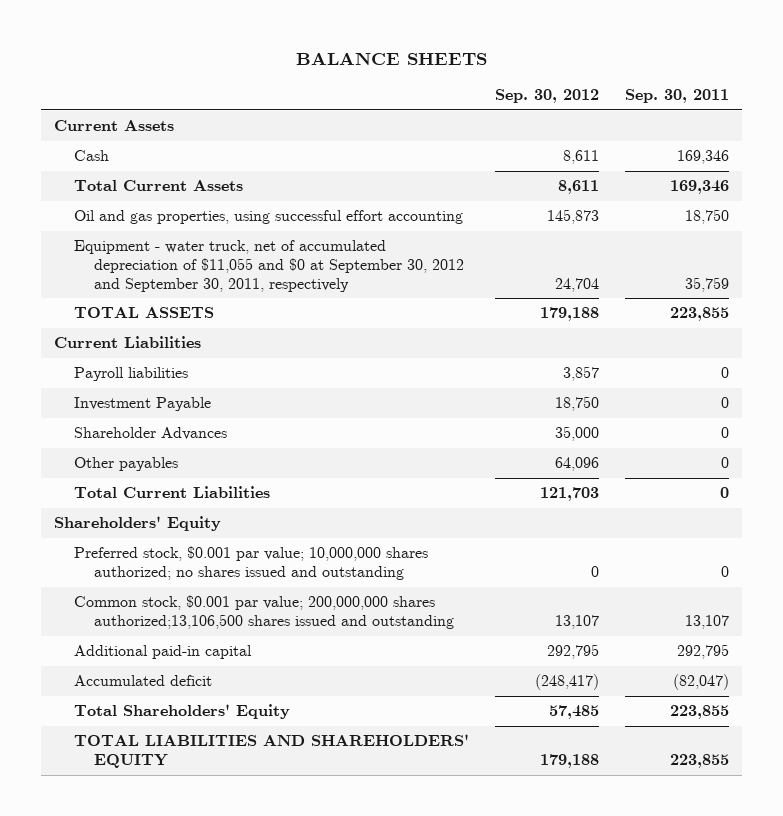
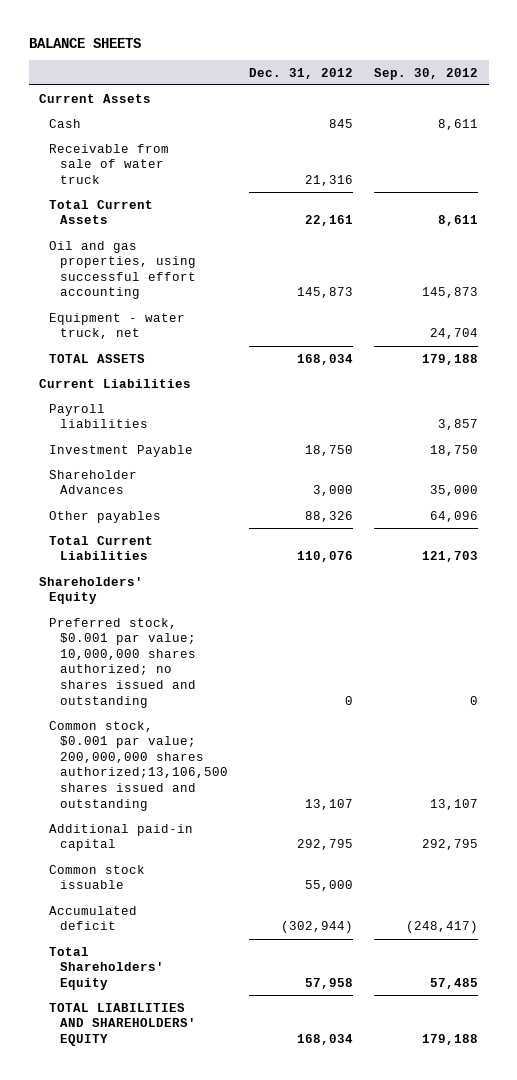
[625,89,730,104] Sep. 30, 2011 -> none
none -> [249,67,354,79] Dec. 31, 2012
none -> [49,143,170,184] Receivable from sale of water truck
[74,240,465,292] Equipment - water truck, net of accumulated depreciation of $11,055 and $0 at September 30, 2012 and September 30, 2011, respectively -> [49,312,186,340] Equipment - water truck, net
none -> [49,864,146,890] Common stock issuable

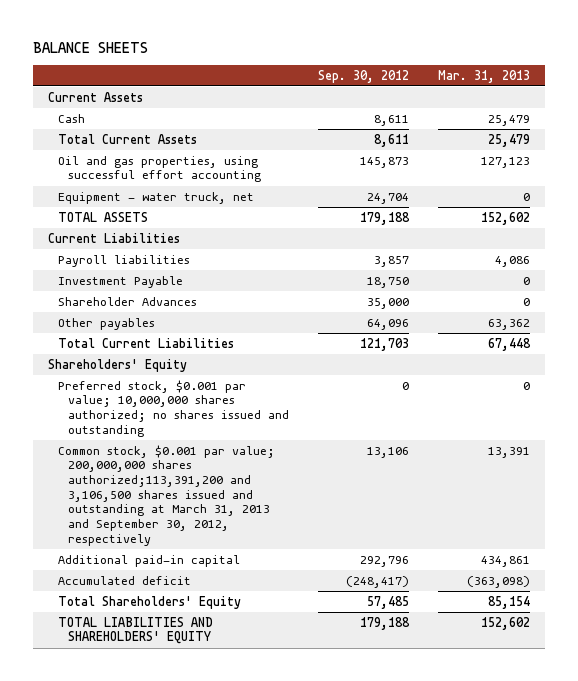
[249,67,354,79] Dec. 31, 2012 -> none
none -> [438,69,531,83] Mar. 31, 2013
[49,143,170,184] Receivable from sale of water truck -> none
[49,864,146,890] Common stock issuable -> none
[49,720,228,811] Common stock, $0.001 par value; 200,000,000 shares authorized;13,106,500 shares issued and outstanding -> [57,444,275,546] Common stock, $0.001 par value; 200,000,000 shares authorized;113,391,200 and 3,106,500 shares issued and outstanding at March 31, 2013 and September 30, 2012, respectively
[430,798,479,810] 13,107 -> [367,446,410,458] 13,106
[422,839,479,851] 292,795 -> [360,555,410,567] 292,796

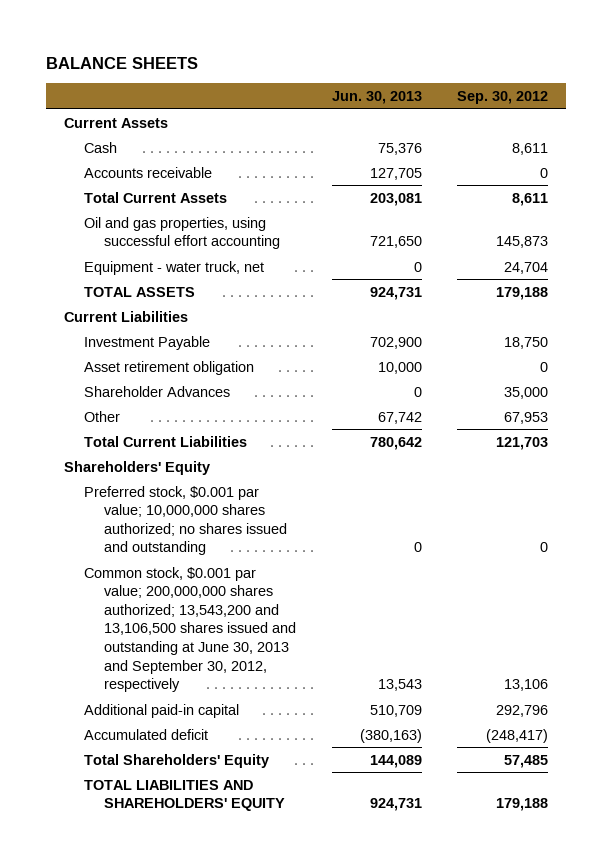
[438,69,531,83] Mar. 31, 2013 -> none
none -> [331,91,422,105] Jun. 30, 2013
none -> [83,166,212,178] Accounts receivable
[57,254,190,267] Payroll liabilities -> none
none -> [83,360,254,375] Asset retirement obligation
[57,317,155,330] Other payables -> [83,410,120,422] Other
[367,318,410,330] 64,096 -> [504,411,549,424] 67,953
[57,444,275,546] Common stock, $0.001 par value; 200,000,000 shares authorized;113,391,200 and 3,106,500 shares issued and outstanding at March 31, 2013 and September 30, 2012, respectively -> [83,566,296,693] Common stock, $0.001 par value; 200,000,000 shares authorized; 13,543,200 and 13,106,500 shares issued and outstanding at June 30, 2013 and September 30, 2012, respectively

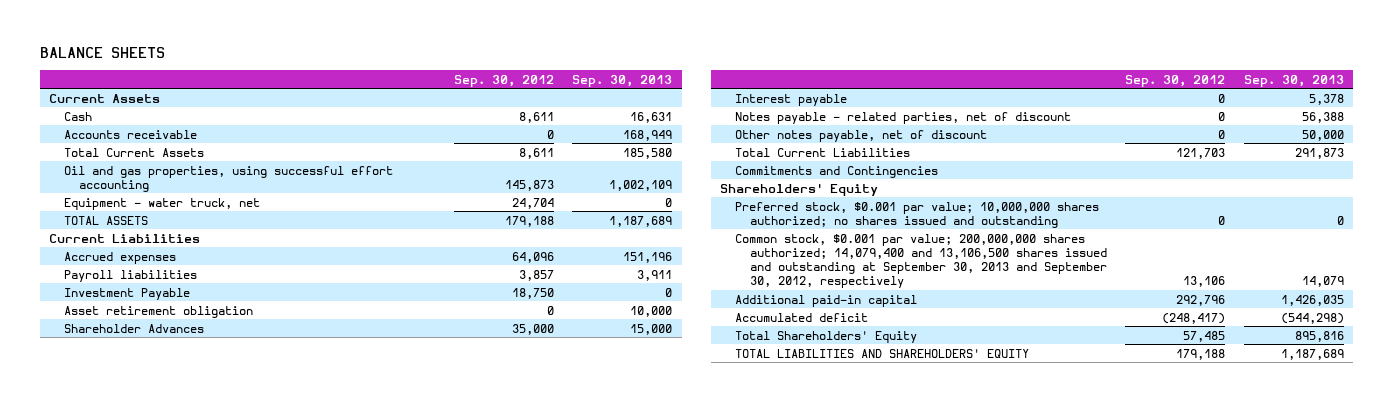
[331,91,422,105] Jun. 30, 2013 -> none
none -> [572,74,673,87] Sep. 30, 2013
none -> [63,251,176,264] Accrued expenses
none -> [63,269,197,282] Payroll liabilities
[83,410,120,422] Other -> none
none -> [735,93,848,106] Interest payable
none -> [735,111,1072,124] Notes payable - related parties, net of discount
none -> [735,129,988,142] Other notes payable, net of discount
none -> [735,165,939,178] Commitments and Contingencies
[83,566,296,693] Common stock, $0.001 par value; 200,000,000 shares authorized; 13,543,200 and 13,106,500 shares issued and outstanding at June 30, 2013 and September 30, 2012, respectively -> [735,233,1108,289] Common stock, $0.001 par value; 200,000,000 shares authorized; 14,079,400 and 13,106,500 shares issued and outstanding at September 30, 2013 and September 30, 2012, respectively

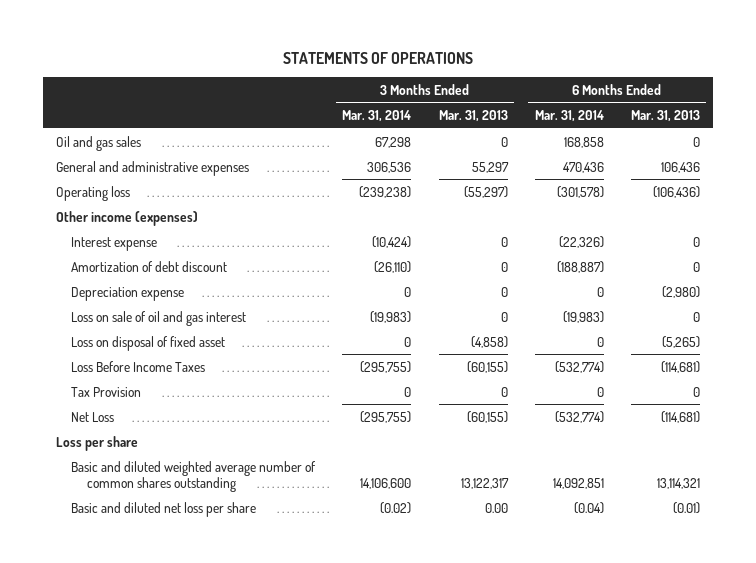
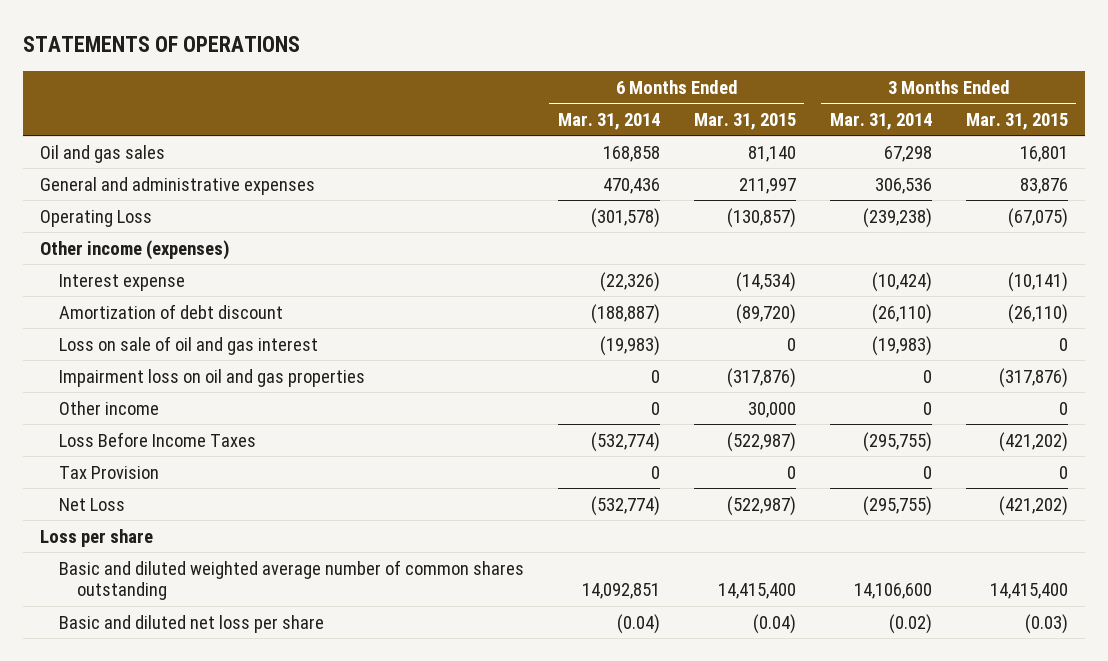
[438,109,508,122] Mar. 31, 2013 -> none
[630,109,700,122] Mar. 31, 2013 -> none
none -> [693,112,796,130] Mar. 31, 2015
none -> [965,112,1068,130] Mar. 31, 2015
[56,185,131,201] Operating loss -> [40,209,153,227] Operating Loss
[71,286,185,301] Depreciation expense -> none
[71,335,226,351] Loss on disposal of fixed asset -> none
none -> [58,368,365,387] Impairment loss on oil and gas properties
none -> [58,400,159,415] Other income

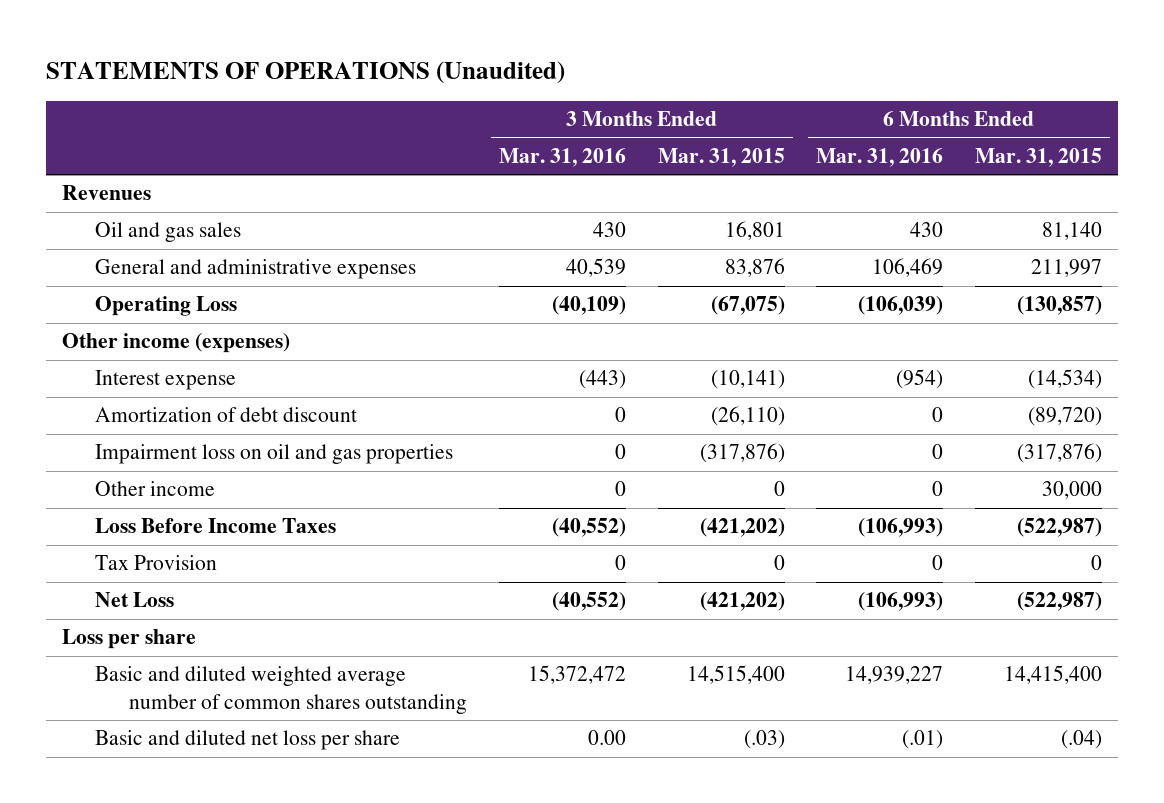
[23,36,301,53] STATEMENTS OF OPERATIONS -> [45,61,565,85] STATEMENTS OF OPERATIONS (Unaudited)
[557,112,660,130] Mar. 31, 2014 -> none
[829,112,932,130] Mar. 31, 2014 -> none
none -> [498,147,626,167] Mar. 31, 2016
none -> [816,147,944,167] Mar. 31, 2016
none -> [61,185,151,201] Revenues
[58,335,318,355] Loss on sale of oil and gas interest -> none
[989,583,1068,600] 14,415,400 -> [686,665,785,685] 14,515,400
[752,613,796,634] (0.04) -> [1061,730,1103,750] (.04)
[1024,613,1068,634] (0.03) -> [743,730,785,750] (.03)

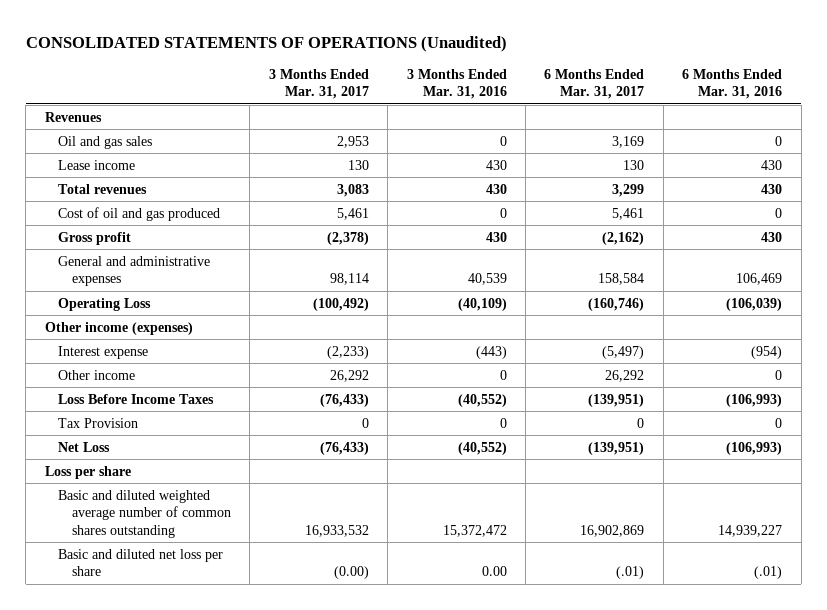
[45,61,565,85] STATEMENTS OF OPERATIONS (Unaudited) -> [25,35,507,52] CONSOLIDATED STATEMENTS OF OPERATIONS (Unaudited)
[657,147,785,167] Mar. 31, 2015 -> none
[975,147,1103,167] Mar. 31, 2015 -> none
none -> [268,68,369,100] 3 Months Ended Mar. 31, 2017
none -> [544,68,645,100] 6 Months Ended Mar. 31, 2017
[592,222,626,238] 430 -> [499,135,507,146] 0
[910,222,944,238] 430 -> [775,135,783,146] 0
none -> [58,159,136,170] Lease income
none -> [58,183,148,194] Total revenues
none -> [58,206,221,221] Cost of oil and gas produced
none -> [58,231,132,245] Gross profit
[95,407,358,423] Amortization of debt discount -> none
[95,444,454,465] Impairment loss on oil and gas properties -> none

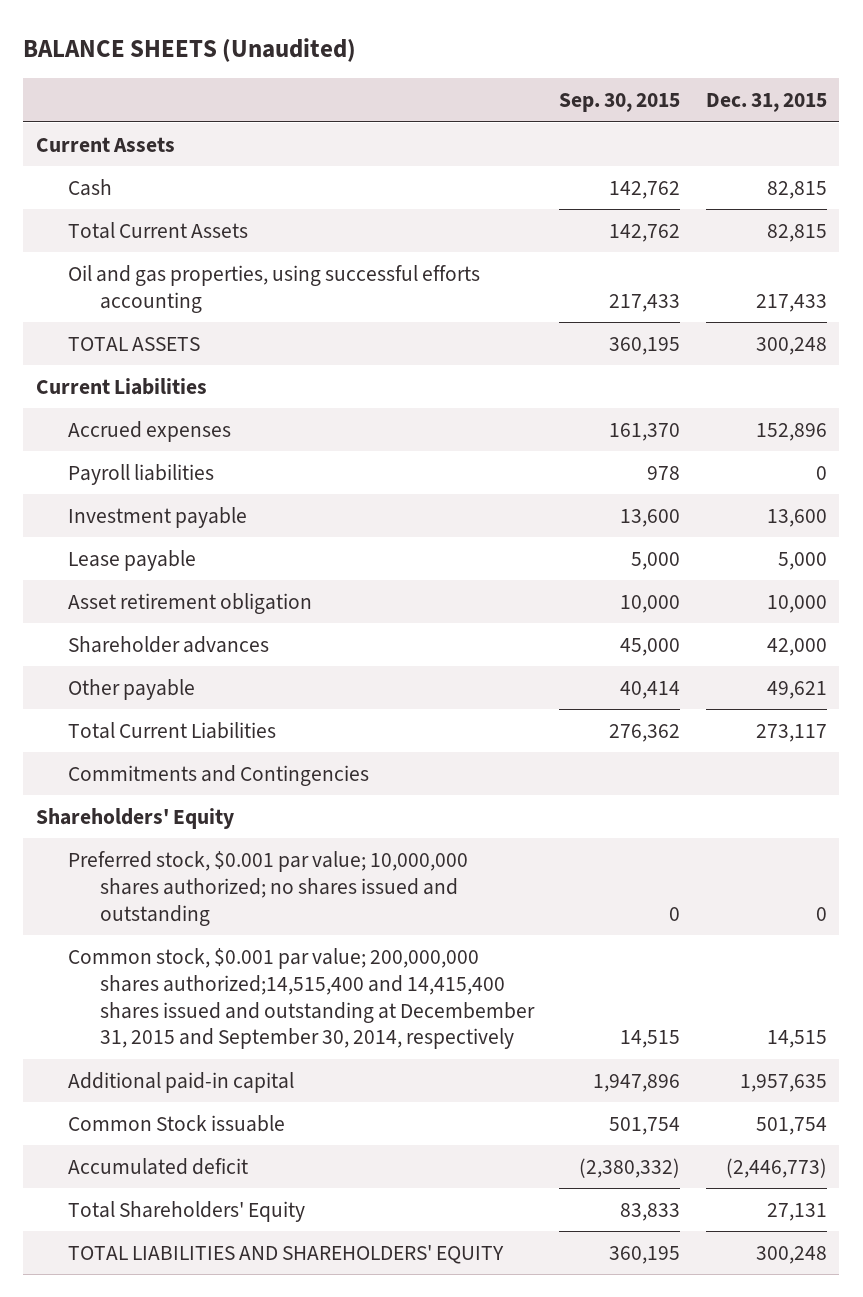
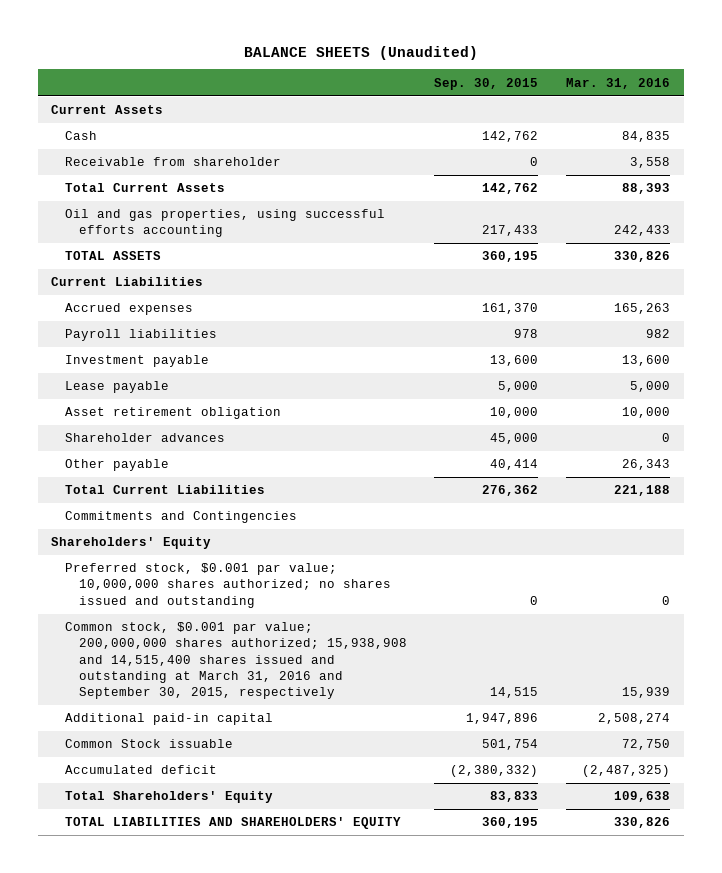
[705,93,827,113] Dec. 31, 2015 -> none
none -> [566,77,671,89] Mar. 31, 2016
none -> [65,157,282,167] Receivable from shareholder
[68,947,536,1050] Common stock, $0.001 par value; 200,000,000 shares authorized;14,515,400 and 14,415,400 shares issued and outstanding at Decembember 31, 2015 and September 30, 2014, respectively -> [65,622,407,700] Common stock, $0.001 par value; 200,000,000 shares authorized; 15,938,908 and 14,515,400 shares issued and outstanding at March 31, 2016 and September 30, 2015, respectively

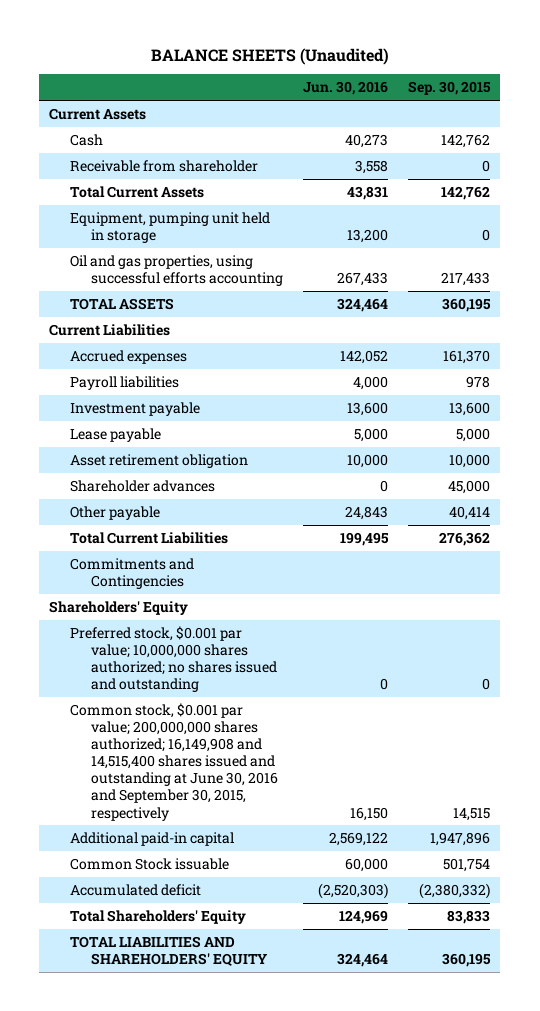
[566,77,671,89] Mar. 31, 2016 -> none
none -> [303,81,389,96] Jun. 30, 2016
none -> [70,211,271,243] Equipment, pumping unit held in storage
[65,622,407,700] Common stock, $0.001 par value; 200,000,000 shares authorized; 15,938,908 and 14,515,400 shares issued and outstanding at March 31, 2016 and September 30, 2015, respectively -> [70,702,278,821] Common stock, $0.001 par value; 200,000,000 shares authorized; 16,149,908 and 14,515,400 shares issued and outstanding at June 30, 2016 and September 30, 2015, respectively

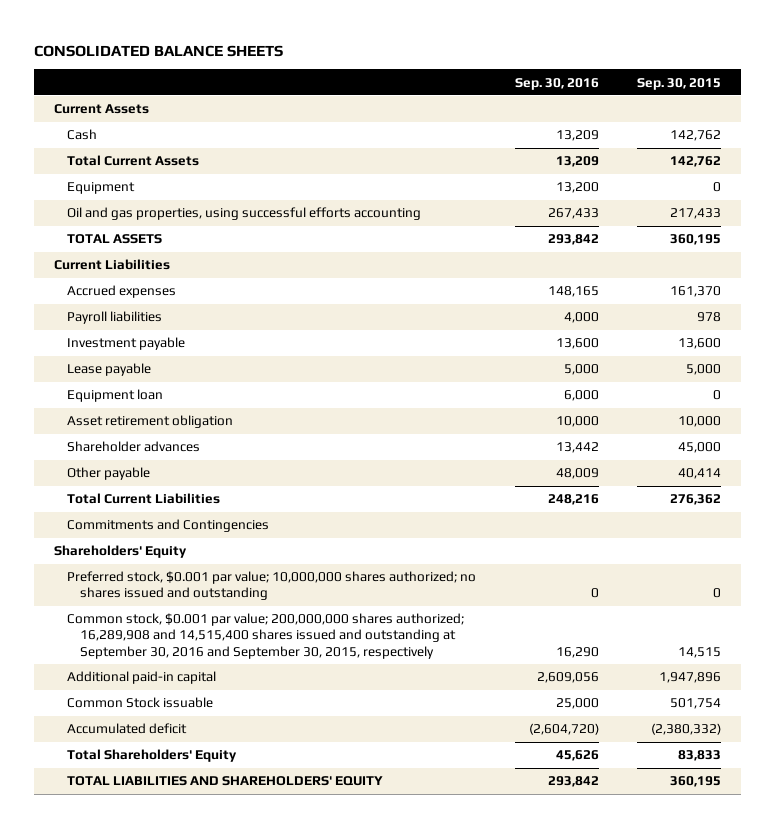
[150,47,389,65] BALANCE SHEETS (Unaudited) -> [34,44,284,57] CONSOLIDATED BALANCE SHEETS
[303,81,389,96] Jun. 30, 2016 -> none
none -> [514,77,599,90] Sep. 30, 2016
[70,159,259,172] Receivable from shareholder -> none
[70,211,271,243] Equipment, pumping unit held in storage -> none
none -> [66,182,135,195] Equipment
none -> [66,389,163,403] Equipment loan
[70,702,278,821] Common stock, $0.001 par value; 200,000,000 shares authorized; 16,149,908 and 14,515,400 shares issued and outstanding at June 30, 2016 and September 30, 2015, respectively -> [66,613,464,659] Common stock, $0.001 par value; 200,000,000 shares authorized; 16,289,908 and 14,515,400 shares issued and outstanding at September 30, 2016 and September 30, 2015, respectively

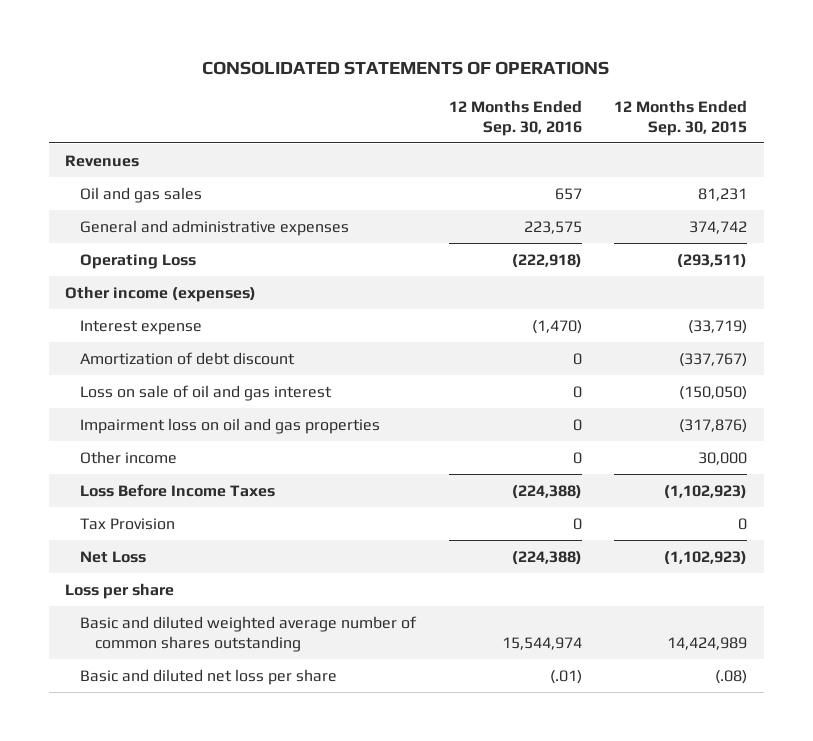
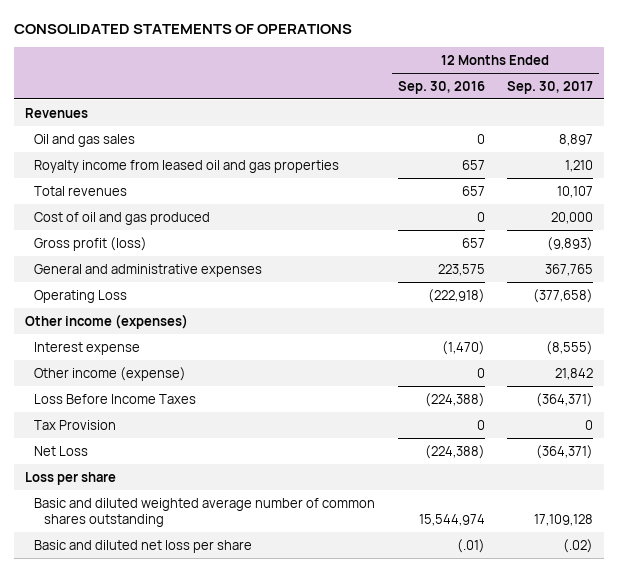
[614,99,748,136] 12 Months Ended Sep. 30, 2015 -> none
none -> [506,80,593,94] Sep. 30, 2017
[554,187,582,200] 657 -> [476,133,485,144] 0
none -> [34,159,340,173] Royalty income from leased oil and gas properties
none -> [34,185,128,196] Total revenues
none -> [34,211,211,225] Cost of oil and gas produced
none -> [34,236,148,251] Gross profit (loss)
[80,351,296,365] Amortization of debt discount -> none
[80,384,333,401] Loss on sale of oil and gas interest -> none
[80,417,381,434] Impairment loss on oil and gas properties -> none
[80,450,178,464] Other income -> [34,366,187,381] Other income (expense)

